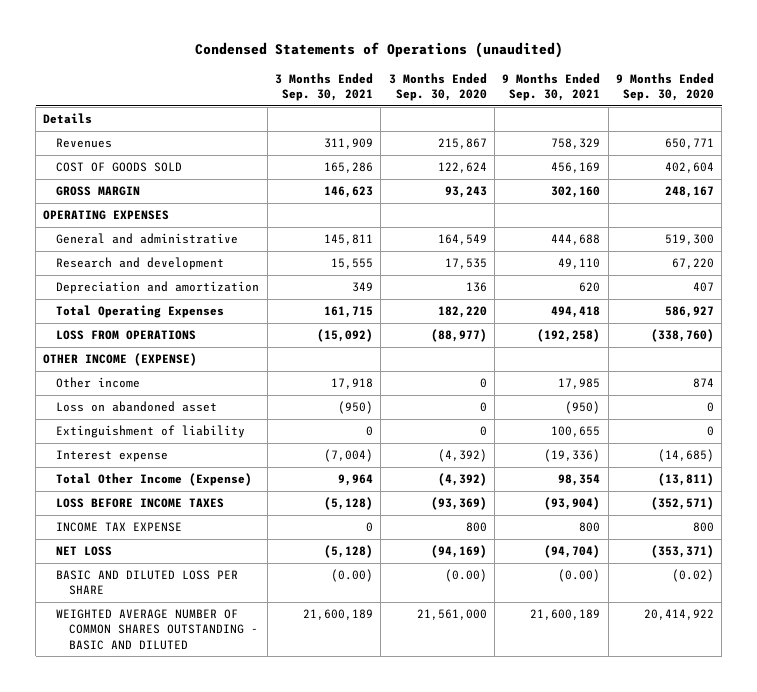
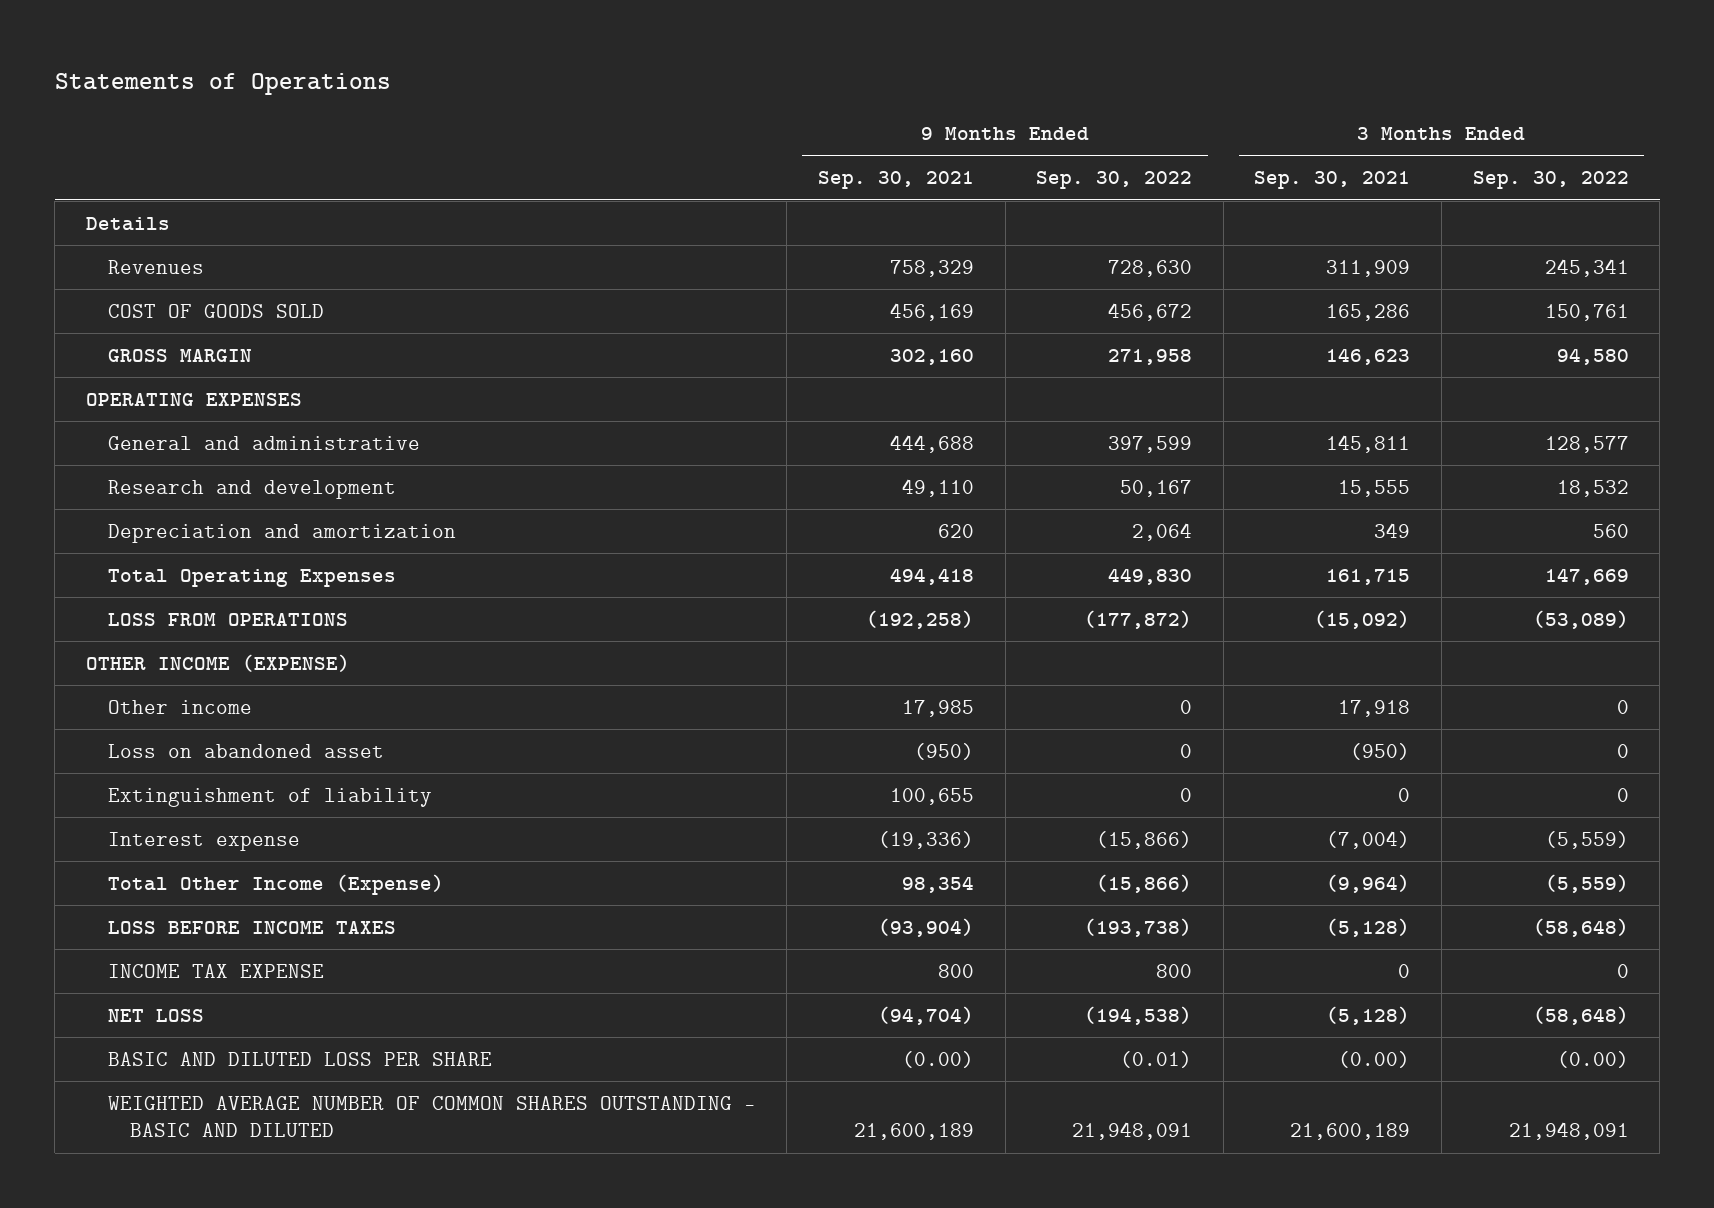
[194,42,563,59] Condensed Statements of Operations (unaudited) -> [54,72,391,95] Statements of Operations
[388,72,487,101] 3 Months Ended Sep. 30, 2020 -> none
[615,72,714,101] 9 Months Ended Sep. 30, 2020 -> none
none -> [1036,171,1193,190] Sep. 30, 2022
none -> [1472,171,1629,190] Sep. 30, 2022
[337,474,373,487] 9,964 -> [1326,873,1411,893] (9,964)

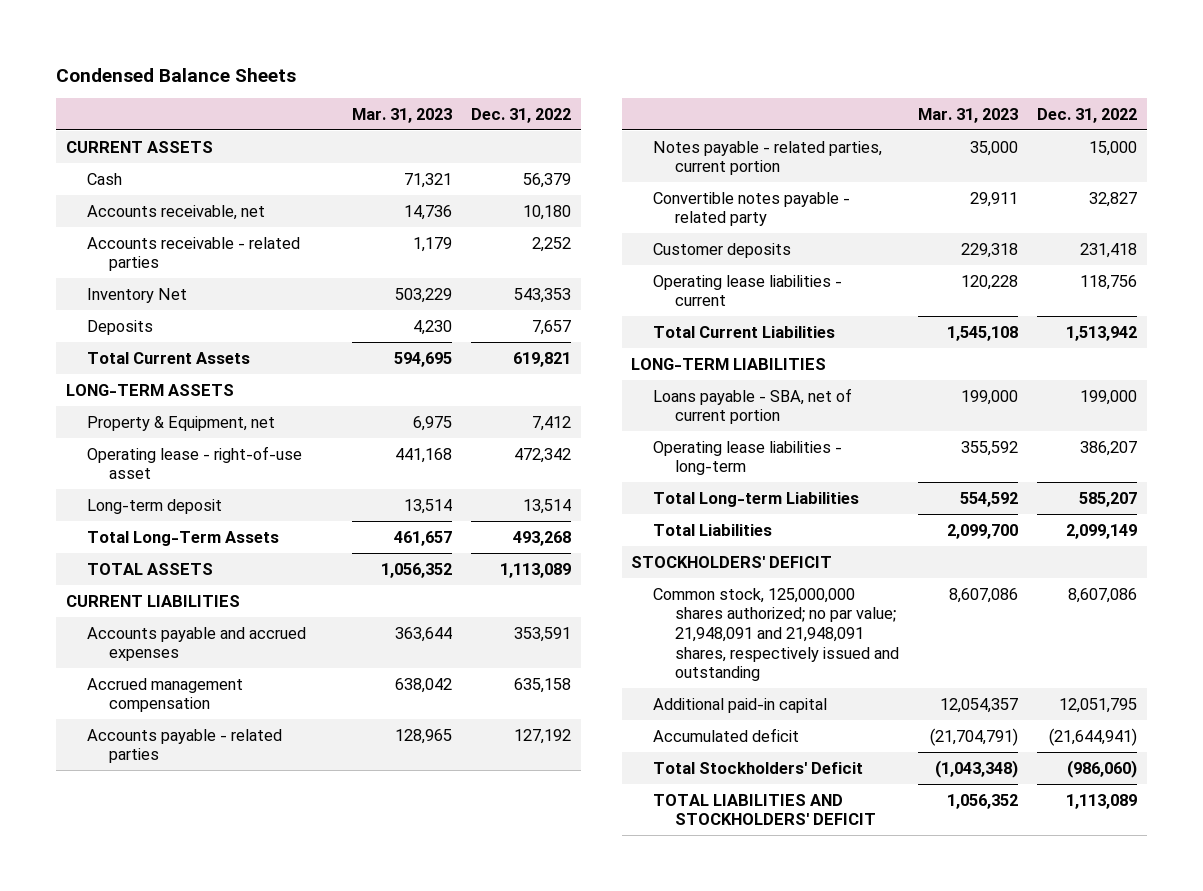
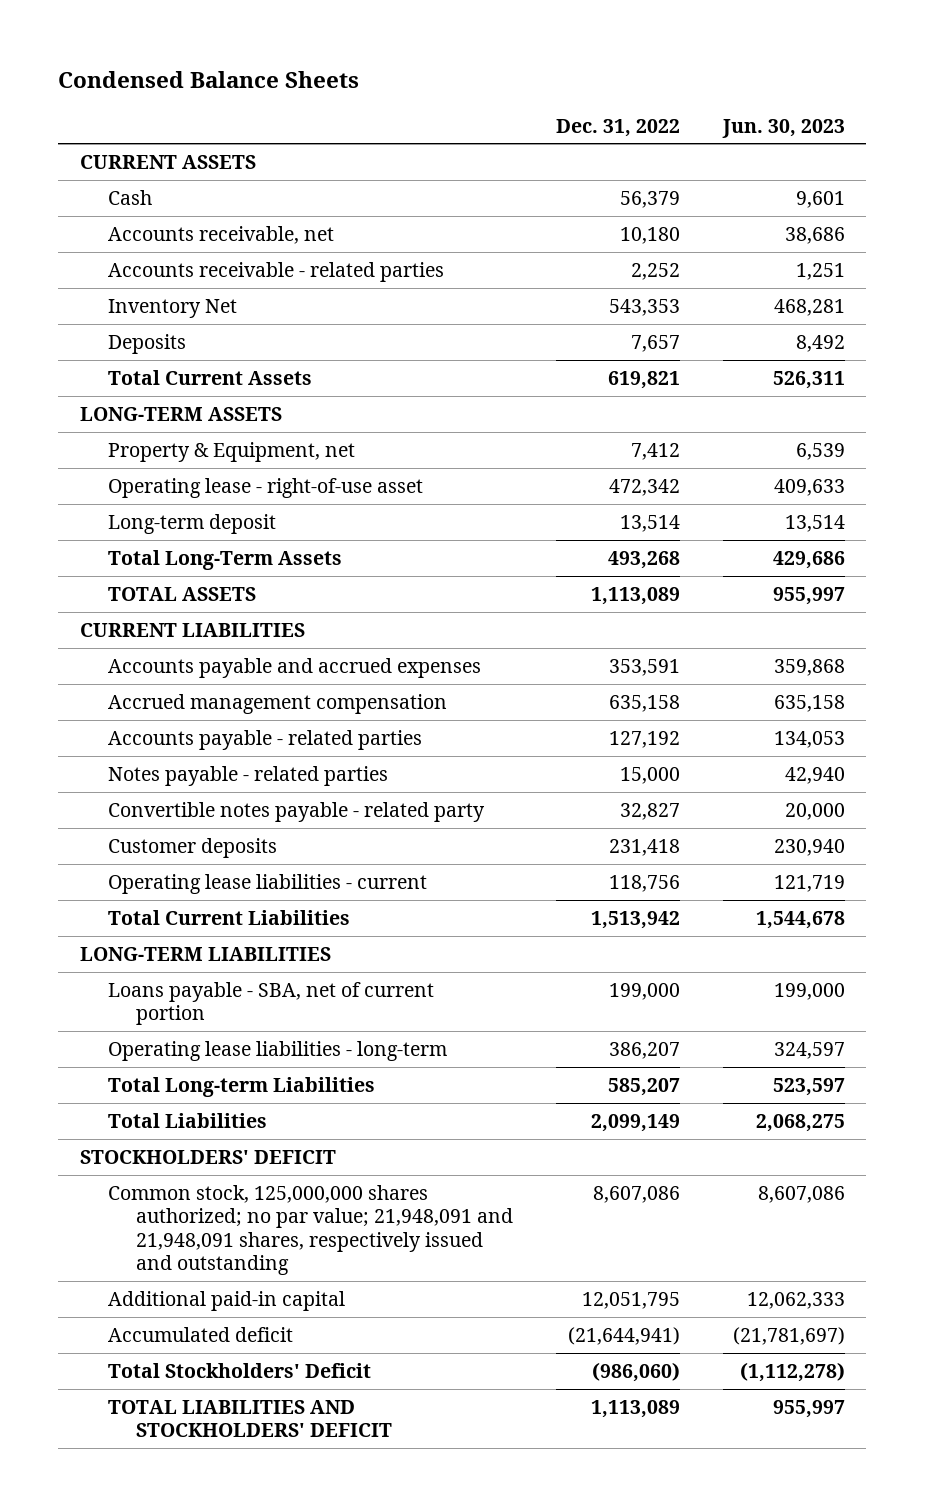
[352,107,453,123] Mar. 31, 2023 -> none
none -> [721,118,845,138] Jun. 30, 2023
[653,140,883,176] Notes payable - related parties, current portion -> [107,765,388,786] Notes payable - related parties

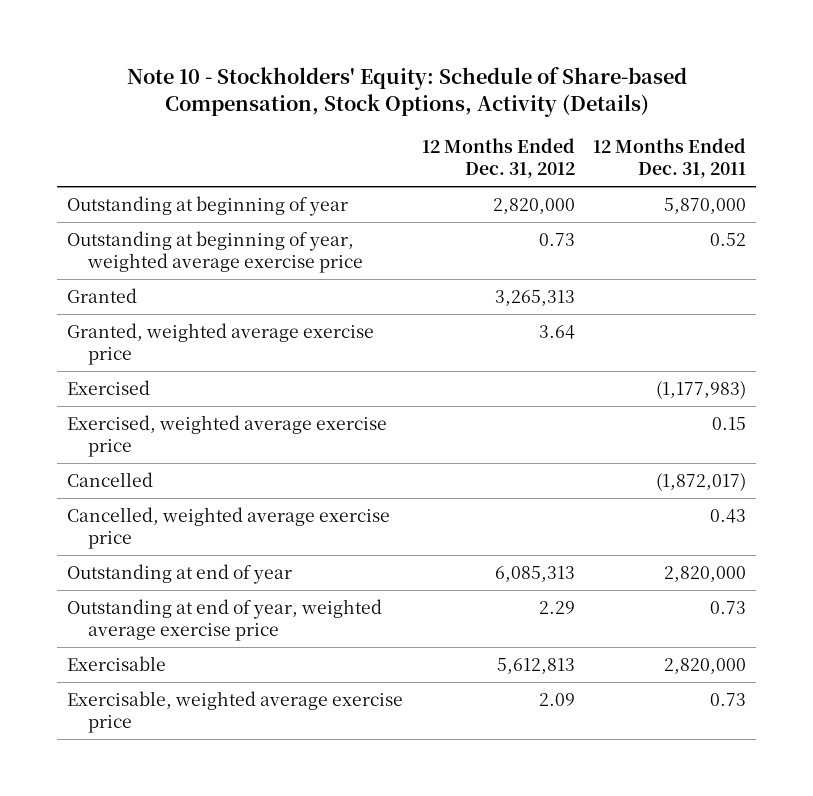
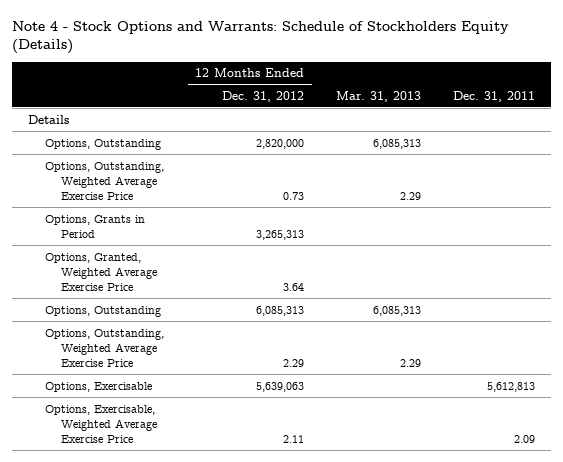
[126,67,687,118] Note 10 - Stockholders' Equity: Schedule of Share-based Compensation, Stock Options, Activity (Details) -> [11,20,509,55] Note 4 - Stock Options and Warrants: Schedule of Stockholders Equity (Details)
[593,137,747,179] 12 Months Ended Dec. 31, 2011 -> none
none -> [336,90,422,102] Mar. 31, 2013
none -> [453,90,536,102] Dec. 31, 2011
[66,379,150,395] Exercised -> none
[66,414,387,458] Exercised, weighted average exercise price -> none
[66,471,153,487] Cancelled -> none
[66,506,390,550] Cancelled, weighted average exercise price -> none
none -> [27,114,69,124] Details
[66,195,348,216] Outstanding at beginning of year -> [44,138,161,150] Options, Outstanding
[66,230,364,274] Outstanding at beginning of year, weighted average exercise price -> [44,161,164,201] Options, Outstanding, Weighted Average Exercise Price
[66,287,137,303] Granted -> [44,214,145,238] Options, Grants in Period
[66,322,374,366] Granted, weighted average exercise price -> [44,252,158,292] Options, Granted, Weighted Average Exercise Price
[66,563,292,584] Outstanding at end of year -> [44,305,161,317] Options, Outstanding
[66,598,382,642] Outstanding at end of year, weighted average exercise price -> [44,328,164,368] Options, Outstanding, Weighted Average Exercise Price
[66,655,166,671] Exercisable -> [44,381,152,392] Options, Exercisable
[496,657,575,674] 5,612,813 -> [256,381,305,392] 5,639,063
[66,690,403,734] Exercisable, weighted average exercise price -> [44,404,158,444] Options, Exercisable, Weighted Average Exercise Price
[538,692,575,706] 2.09 -> [283,435,305,444] 2.11

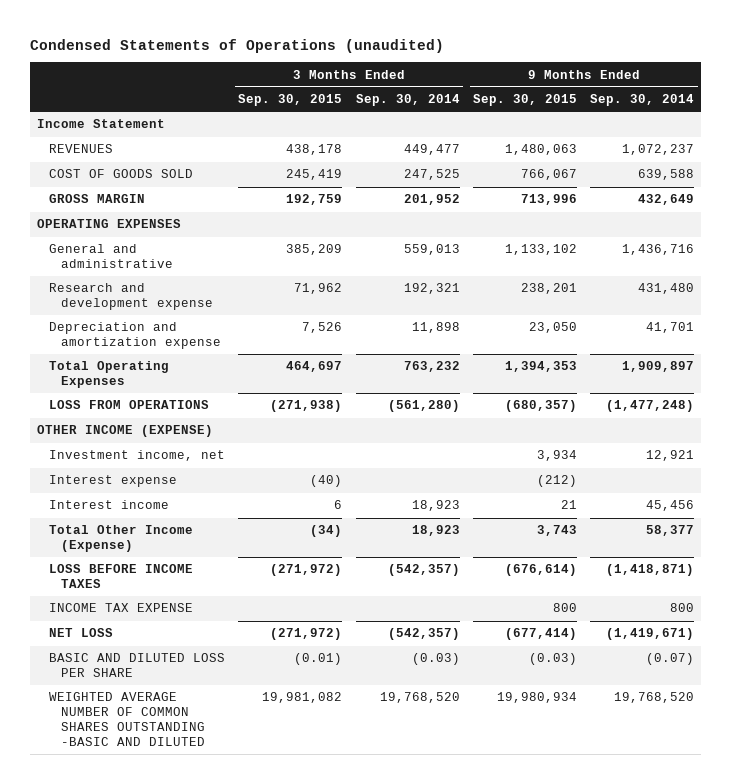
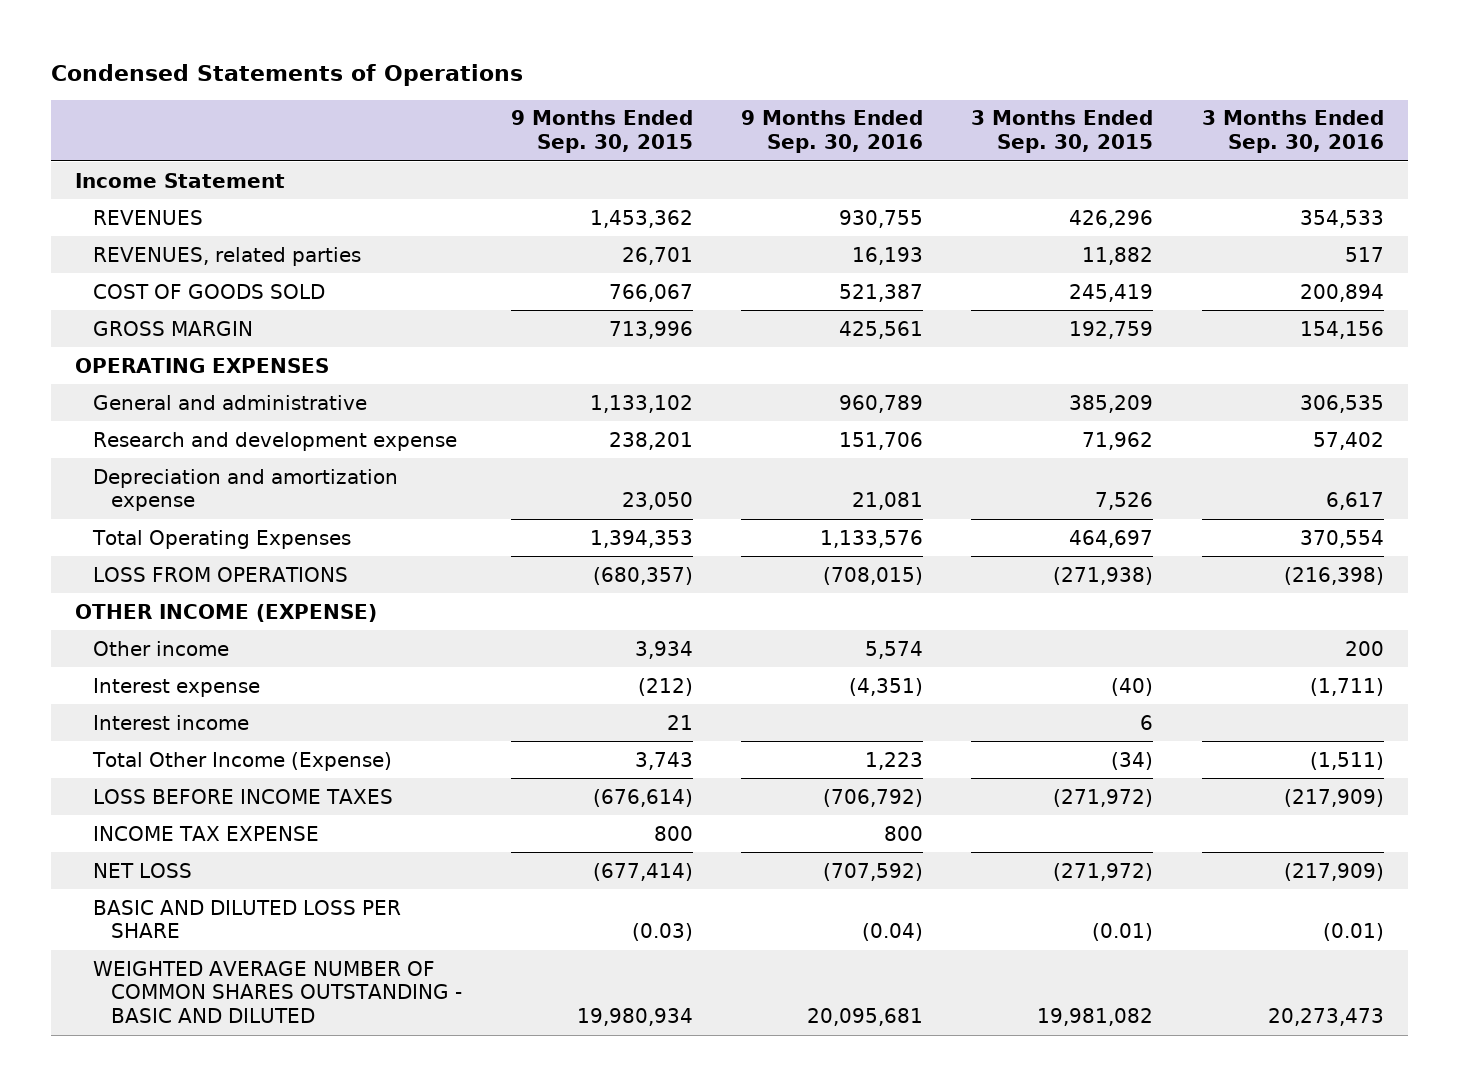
[29,38,444,53] Condensed Statements of Operations (unaudited) -> [50,63,523,86] Condensed Statements of Operations
[355,94,460,107] Sep. 30, 2014 -> none
[590,94,695,107] Sep. 30, 2014 -> none
none -> [740,110,923,154] 9 Months Ended Sep. 30, 2016
none -> [1201,110,1384,154] 3 Months Ended Sep. 30, 2016
[286,144,343,156] 438,178 -> [1069,209,1154,228] 426,296
[505,144,578,156] 1,480,063 -> [589,209,693,228] 1,453,362
none -> [93,246,362,266] REVENUES, related parties
[48,450,225,462] Investment income, net -> [93,640,230,656] Other income
[48,692,205,746] WEIGHTED AVERAGE NUMBER OF COMMON SHARES OUTSTANDING -BASIC AND DILUTED -> [93,960,463,1024] WEIGHTED AVERAGE NUMBER OF COMMON SHARES OUTSTANDING - BASIC AND DILUTED

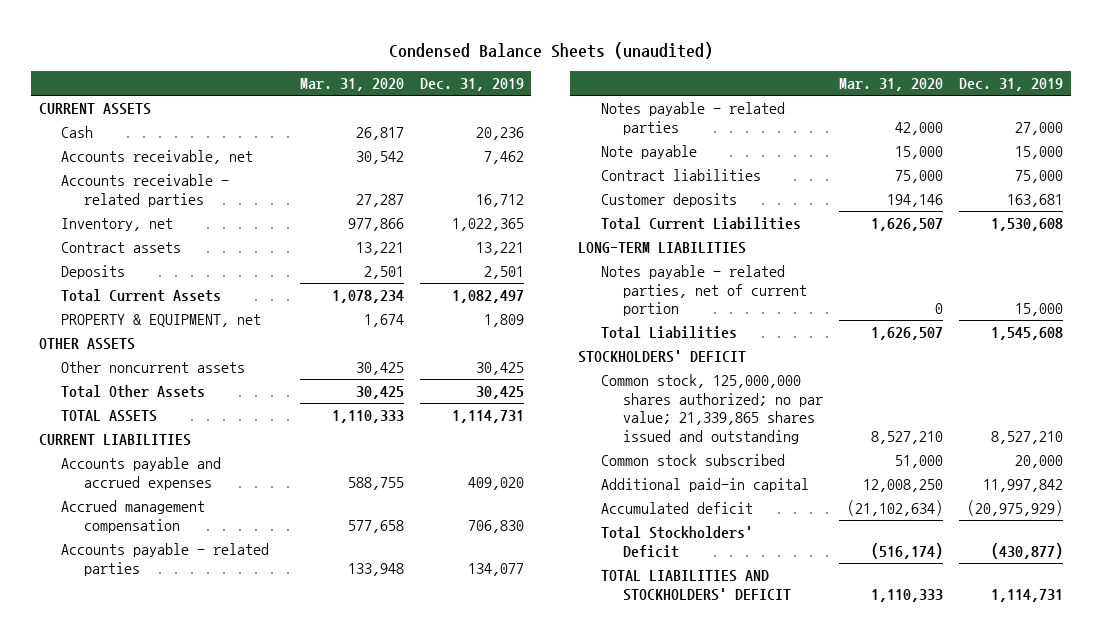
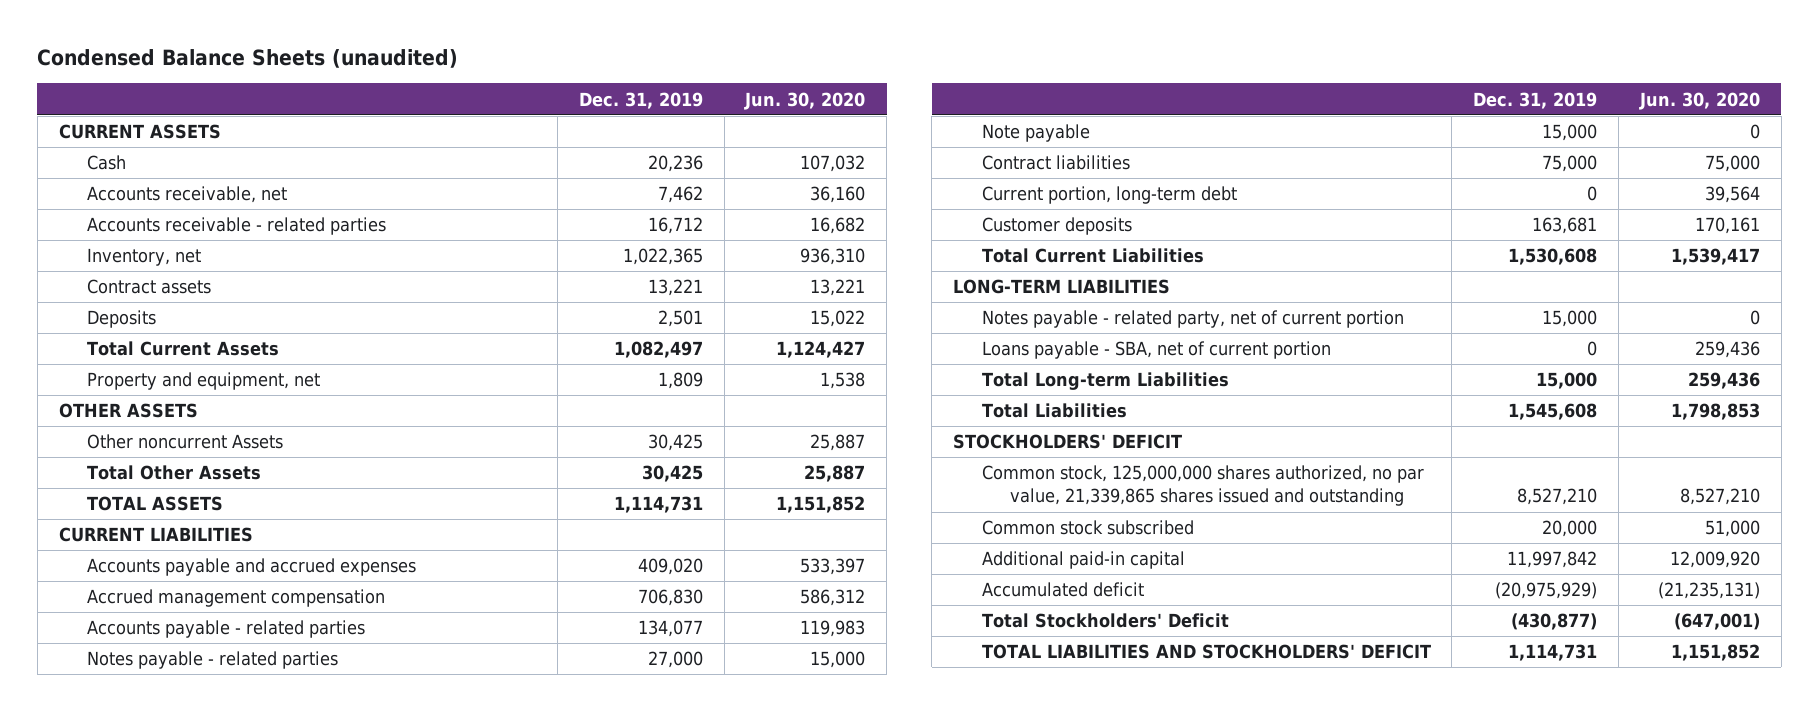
[299,78,404,92] Mar. 31, 2020 -> none
none -> [744,91,866,110] Jun. 30, 2020
[61,313,262,327] PROPERTY & EQUIPMENT, net -> [87,372,321,391] Property and equipment, net
[61,360,246,373] Other noncurrent assets -> [87,434,284,450] Other noncurrent Assets
none -> [981,186,1237,205] Current portion, long-term debt
[600,264,807,317] Notes payable - related parties, net of current portion -> [981,310,1404,329] Notes payable - related party, net of current portion
none -> [981,341,1331,360] Loans payable - SBA, net of current portion
none -> [981,372,1229,391] Total Long-term Liabilities
[600,373,823,444] Common stock, 125,000,000 shares authorized; no par value; 21,339,865 shares issued and outstanding -> [981,465,1424,507] Common stock, 125,000,000 shares authorized, no par value, 21,339,865 shares issued and outstanding

